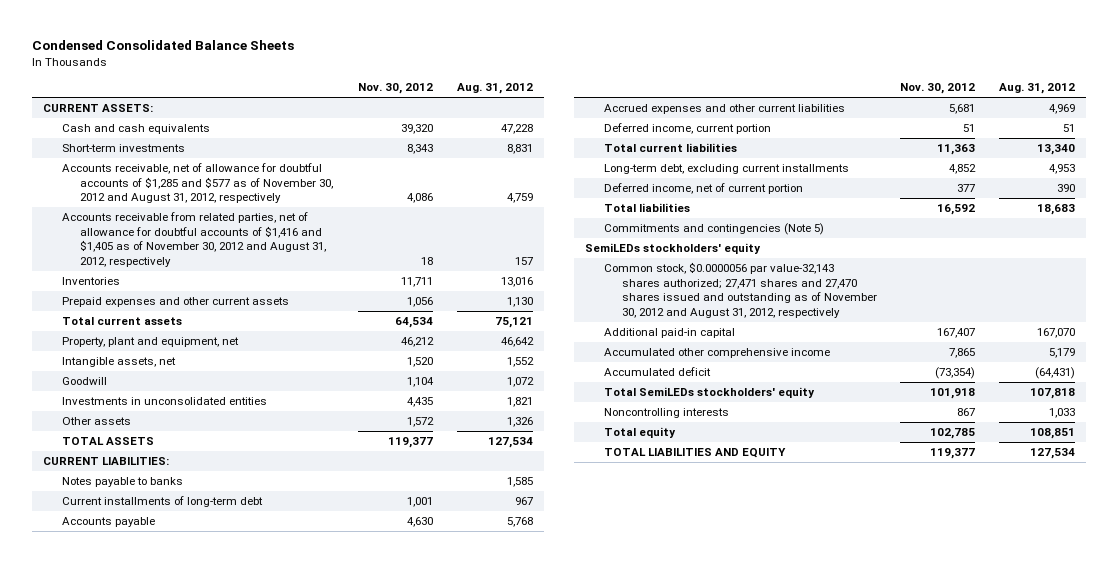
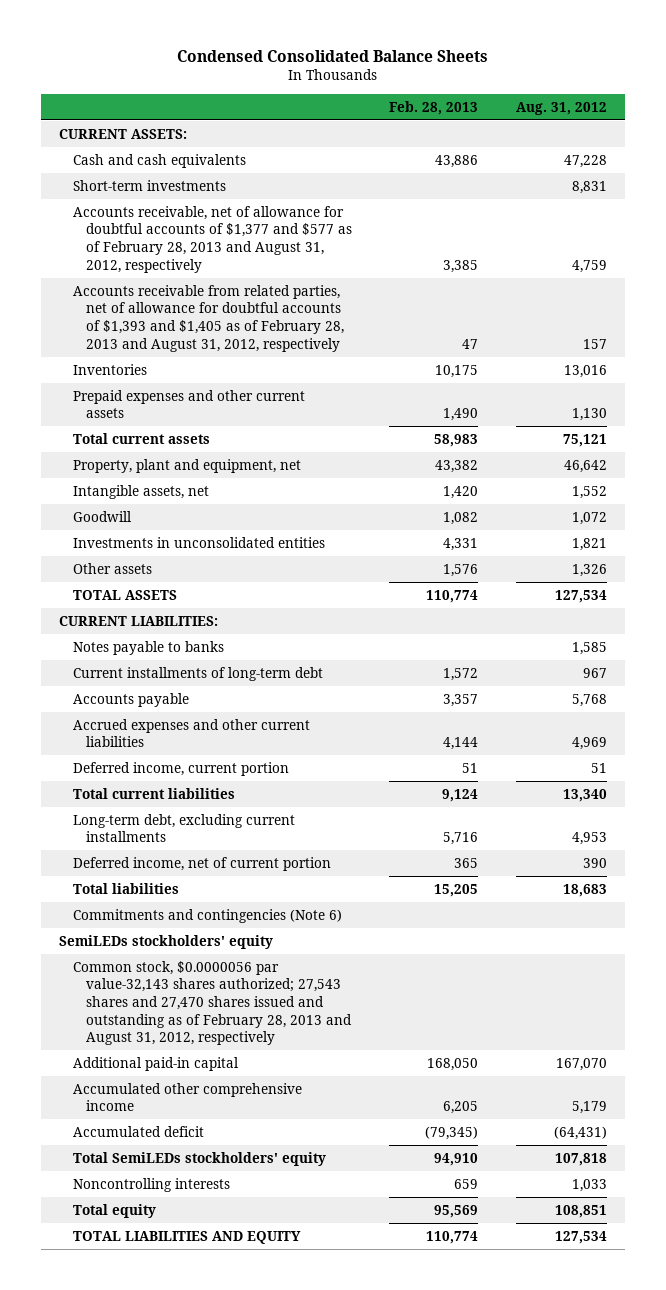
[358,83,434,95] Nov. 30, 2012 -> none
none -> [389,100,479,115] Feb. 28, 2013
[61,163,334,204] Accounts receivable, net of allowance for doubtful accounts of $1,285 and $577 as of November 30, 2012 and August 31, 2012, respectively -> [72,205,353,273] Accounts receivable, net of allowance for doubtful accounts of $1,377 and $577 as of February 28, 2013 and August 31, 2012, respectively
[61,212,327,268] Accounts receivable from related parties, net of allowance for doubtful accounts of $1,416 and $1,405 as of November 30, 2012 and August 31, 2012, respectively -> [72,284,345,352] Accounts receivable from related parties, net of allowance for doubtful accounts of $1,393 and $1,405 as of February 28, 2013 and August 31, 2012, respectively
[603,223,824,236] Commitments and contingencies (Note 5) -> [72,908,342,923] Commitments and contingencies (Note 6)
[603,262,877,319] Common stock, $0.0000056 par value-32,143 shares authorized; 27,471 shares and 27,470 shares issued and outstanding as of November 30, 2012 and August 31, 2012, respectively -> [72,960,353,1046] Common stock, $0.0000056 par value-32,143 shares authorized; 27,543 shares and 27,470 shares issued and outstanding as of February 28, 2013 and August 31, 2012, respectively

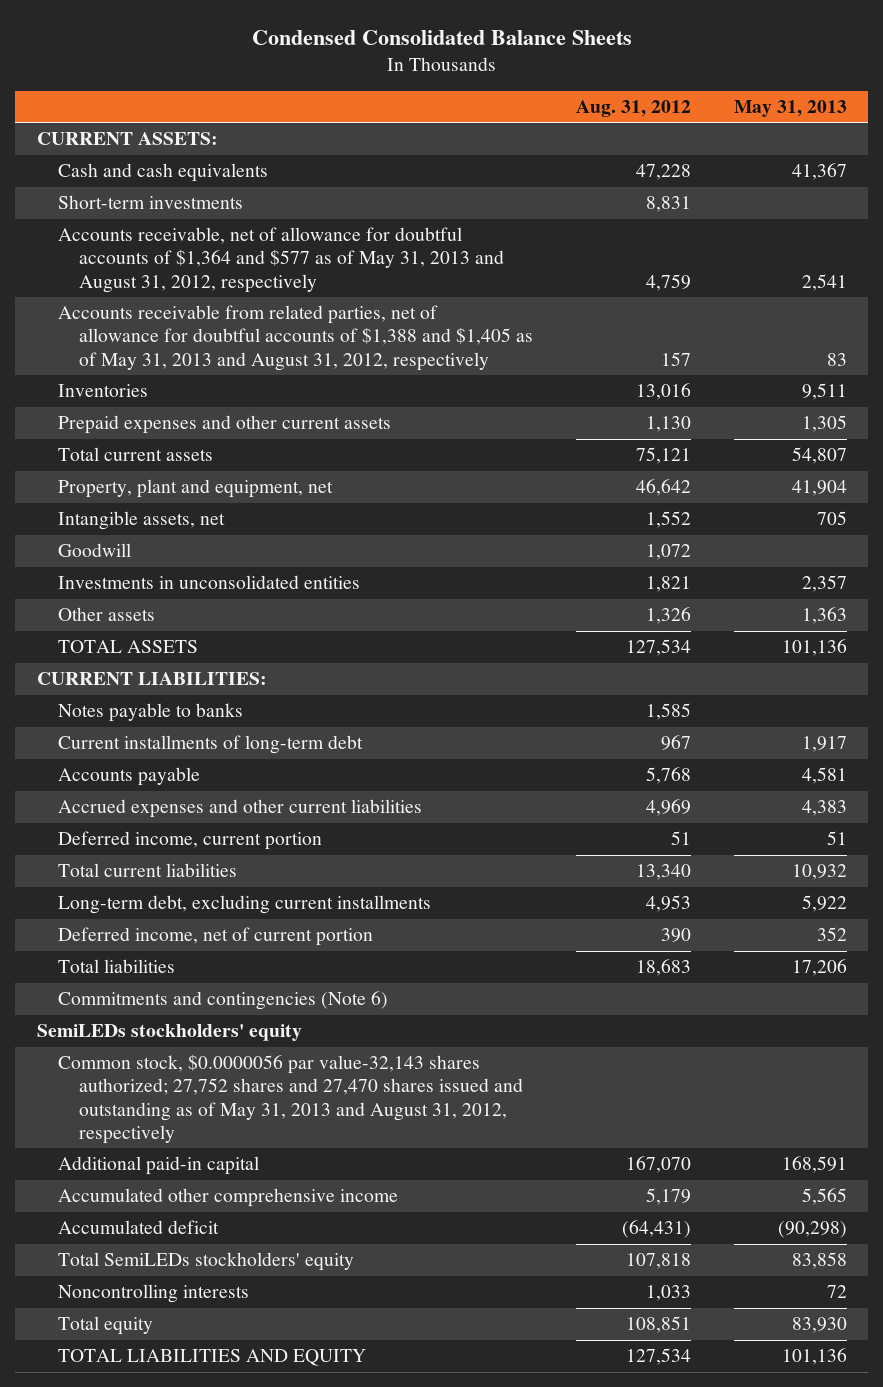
[389,100,479,115] Feb. 28, 2013 -> none
none -> [733,99,847,117] May 31, 2013
[72,205,353,273] Accounts receivable, net of allowance for doubtful accounts of $1,377 and $577 as of February 28, 2013 and August 31, 2012, respectively -> [57,227,505,293] Accounts receivable, net of allowance for doubtful accounts of $1,364 and $577 as of May 31, 2013 and August 31, 2012, respectively
[72,284,345,352] Accounts receivable from related parties, net of allowance for doubtful accounts of $1,393 and $1,405 as of February 28, 2013 and August 31, 2012, respectively -> [57,305,534,371] Accounts receivable from related parties, net of allowance for doubtful accounts of $1,388 and $1,405 as of May 31, 2013 and August 31, 2012, respectively
[72,960,353,1046] Common stock, $0.0000056 par value-32,143 shares authorized; 27,543 shares and 27,470 shares issued and outstanding as of February 28, 2013 and August 31, 2012, respectively -> [57,1054,524,1144] Common stock, $0.0000056 par value-32,143 shares authorized; 27,752 shares and 27,470 shares issued and outstanding as of May 31, 2013 and August 31, 2012, respectively

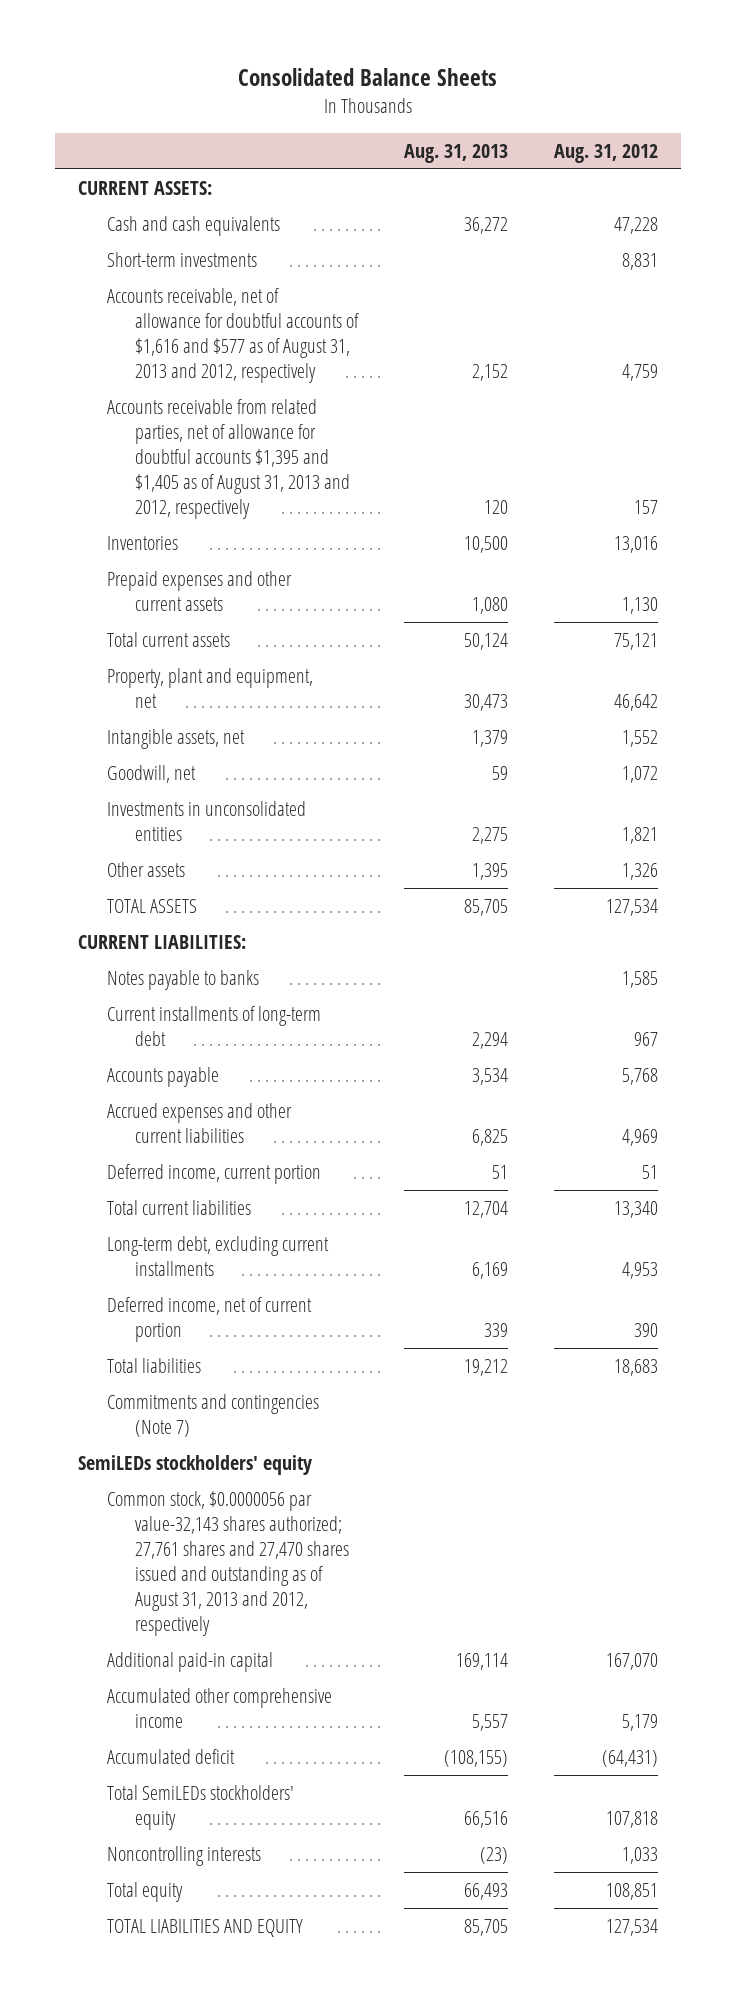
[251,30,632,46] Condensed Consolidated Balance Sheets -> [237,67,497,86] Consolidated Balance Sheets
[733,99,847,117] May 31, 2013 -> none
none -> [404,143,509,163] Aug. 31, 2013
[57,227,505,293] Accounts receivable, net of allowance for doubtful accounts of $1,364 and $577 as of May 31, 2013 and August 31, 2012, respectively -> [106,287,360,384] Accounts receivable, net of allowance for doubtful accounts of $1,616 and $577 as of August 31, 2013 and 2012, respectively
[57,305,534,371] Accounts receivable from related parties, net of allowance for doubtful accounts of $1,388 and $1,405 as of May 31, 2013 and August 31, 2012, respectively -> [106,398,351,520] Accounts receivable from related parties, net of allowance for doubtful accounts $1,395 and $1,405 as of August 31, 2013 and 2012, respectively
[57,543,131,558] Goodwill -> [106,764,196,783] Goodwill, net
[57,991,388,1011] Commitments and contingencies (Note 6) -> [106,1393,319,1437] Commitments and contingencies (Note 7)
[57,1054,524,1144] Common stock, $0.0000056 par value-32,143 shares authorized; 27,752 shares and 27,470 shares issued and outstanding as of May 31, 2013 and August 31, 2012, respectively -> [106,1490,350,1637] Common stock, $0.0000056 par value-32,143 shares authorized; 27,761 shares and 27,470 shares issued and outstanding as of August 31, 2013 and 2012, respectively

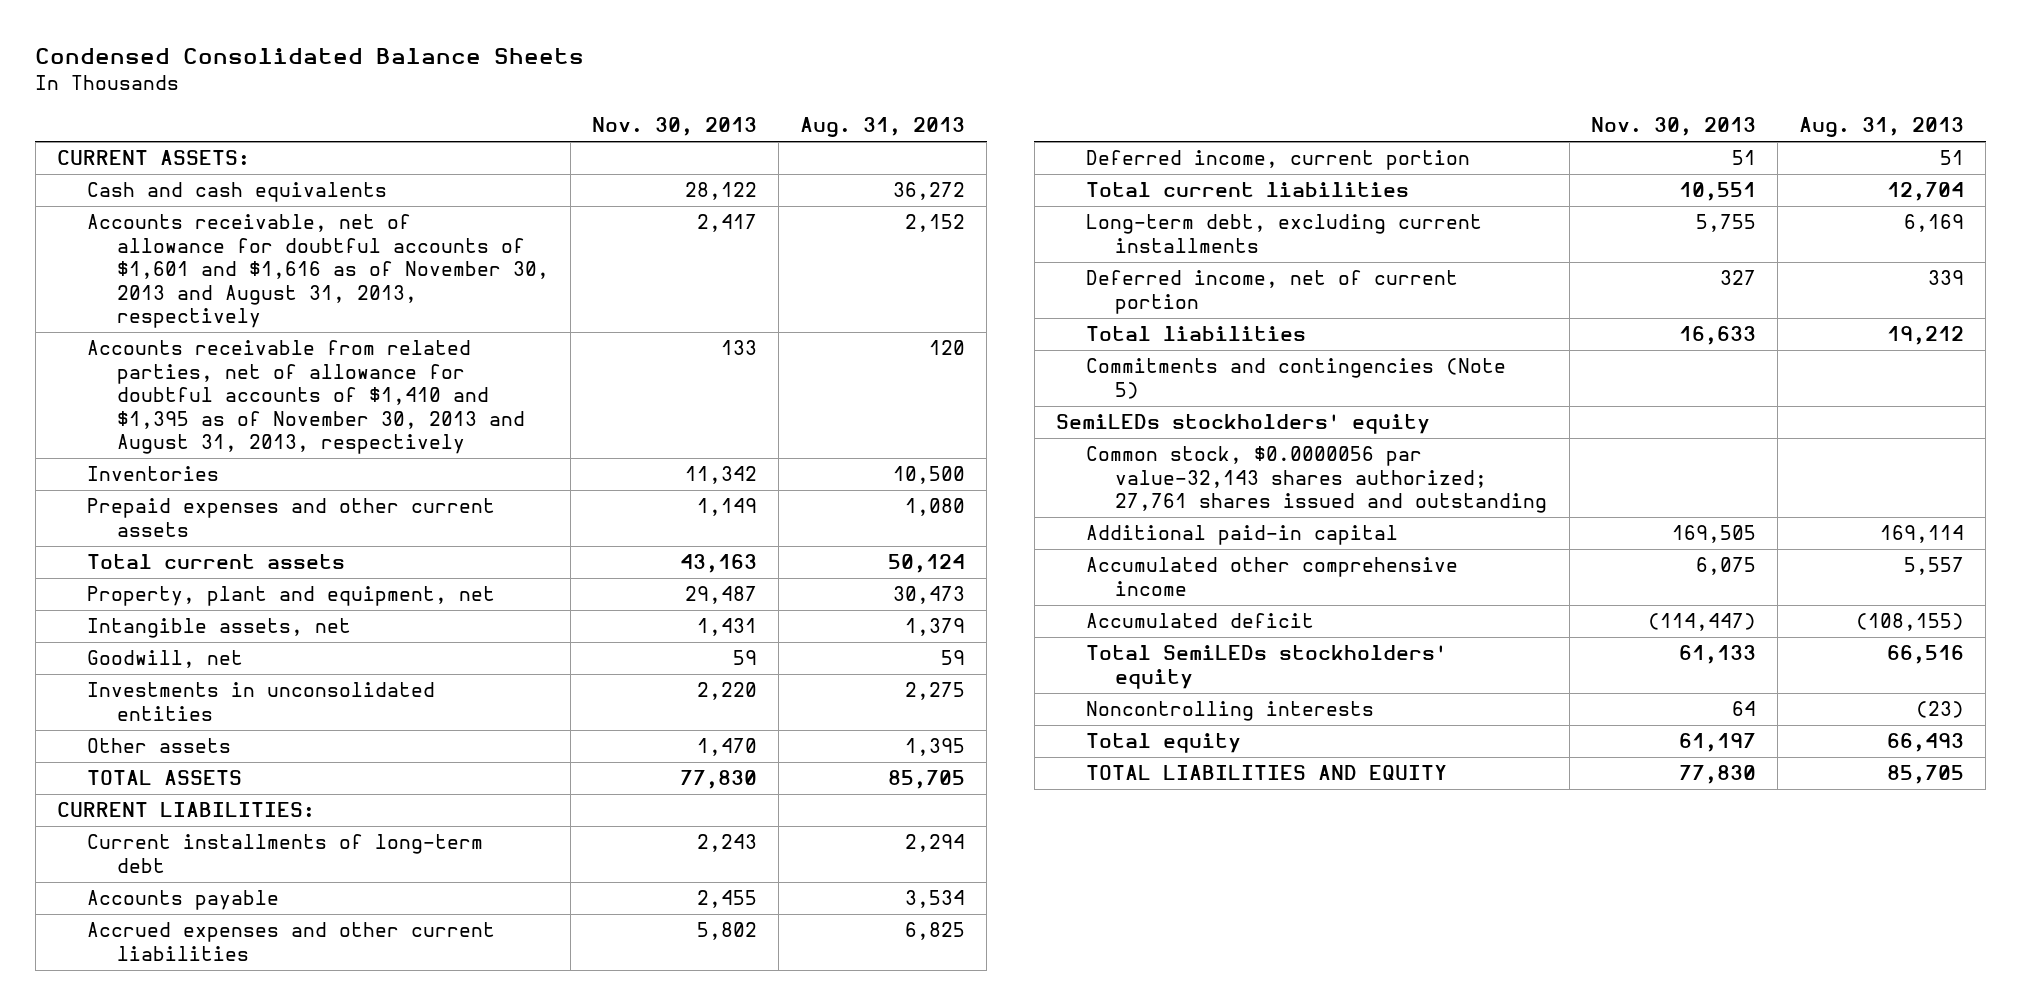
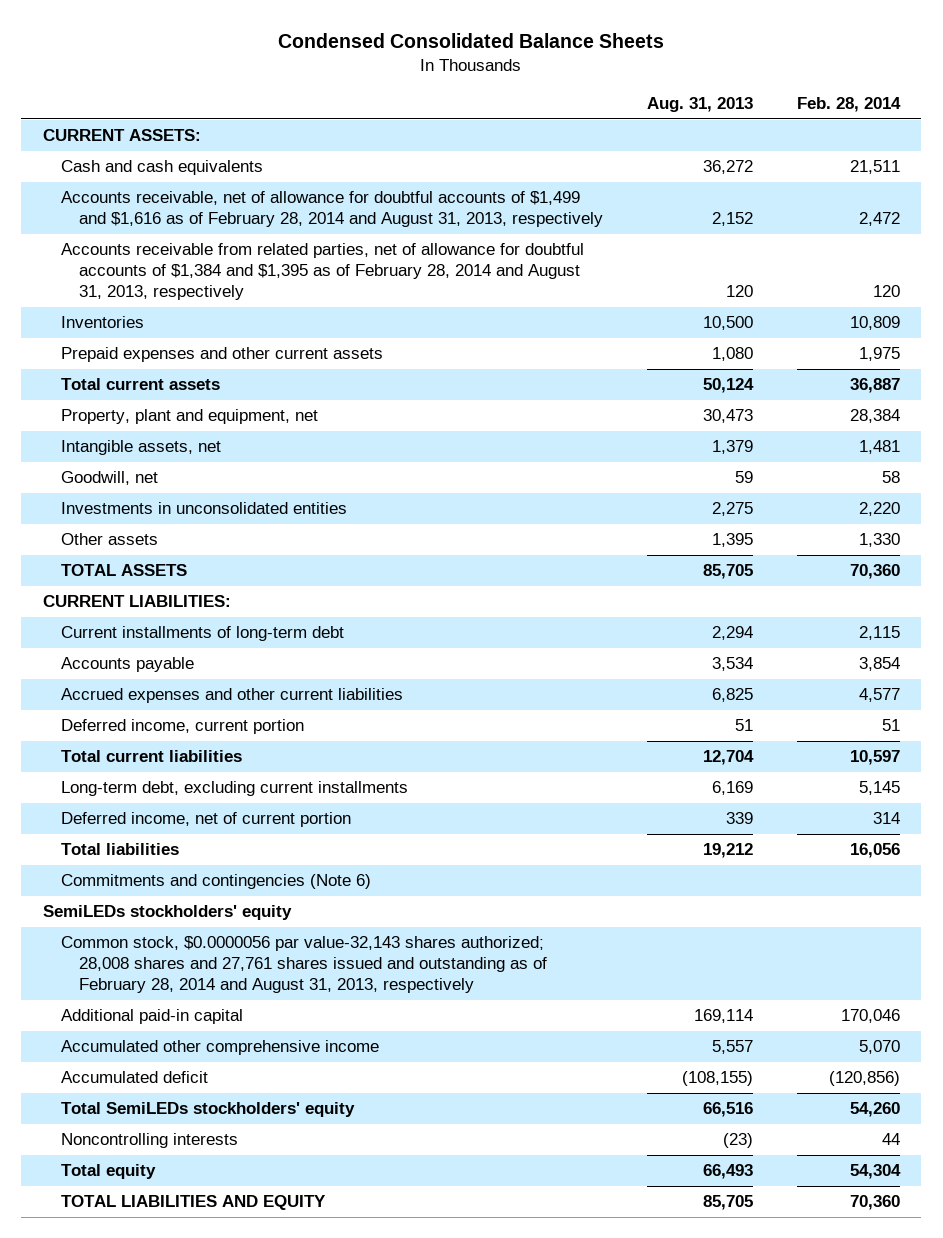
[591,117,757,137] Nov. 30, 2013 -> none
none -> [796,97,901,113] Feb. 28, 2014
[86,214,549,329] Accounts receivable, net of allowance for doubtful accounts of $1,601 and $1,616 as of November 30, 2013 and August 31, 2013, respectively -> [61,191,604,228] Accounts receivable, net of allowance for doubtful accounts of $1,499 and $1,616 as of February 28, 2014 and August 31, 2013, respectively
[86,340,525,455] Accounts receivable from related parties, net of allowance for doubtful accounts of $1,410 and $1,395 as of November 30, 2013 and August 31, 2013, respectively -> [61,243,585,301] Accounts receivable from related parties, net of allowance for doubtful accounts of $1,384 and $1,395 as of February 28, 2014 and August 31, 2013, respectively
[1085,358,1506,399] Commitments and contingencies (Note 5) -> [61,874,372,890] Commitments and contingencies (Note 6)
[1085,446,1548,514] Common stock, $0.0000056 par value-32,143 shares authorized; 27,761 shares issued and outstanding -> [61,936,548,994] Common stock, $0.0000056 par value-32,143 shares authorized; 28,008 shares and 27,761 shares issued and outstanding as of February 28, 2014 and August 31, 2013, respectively

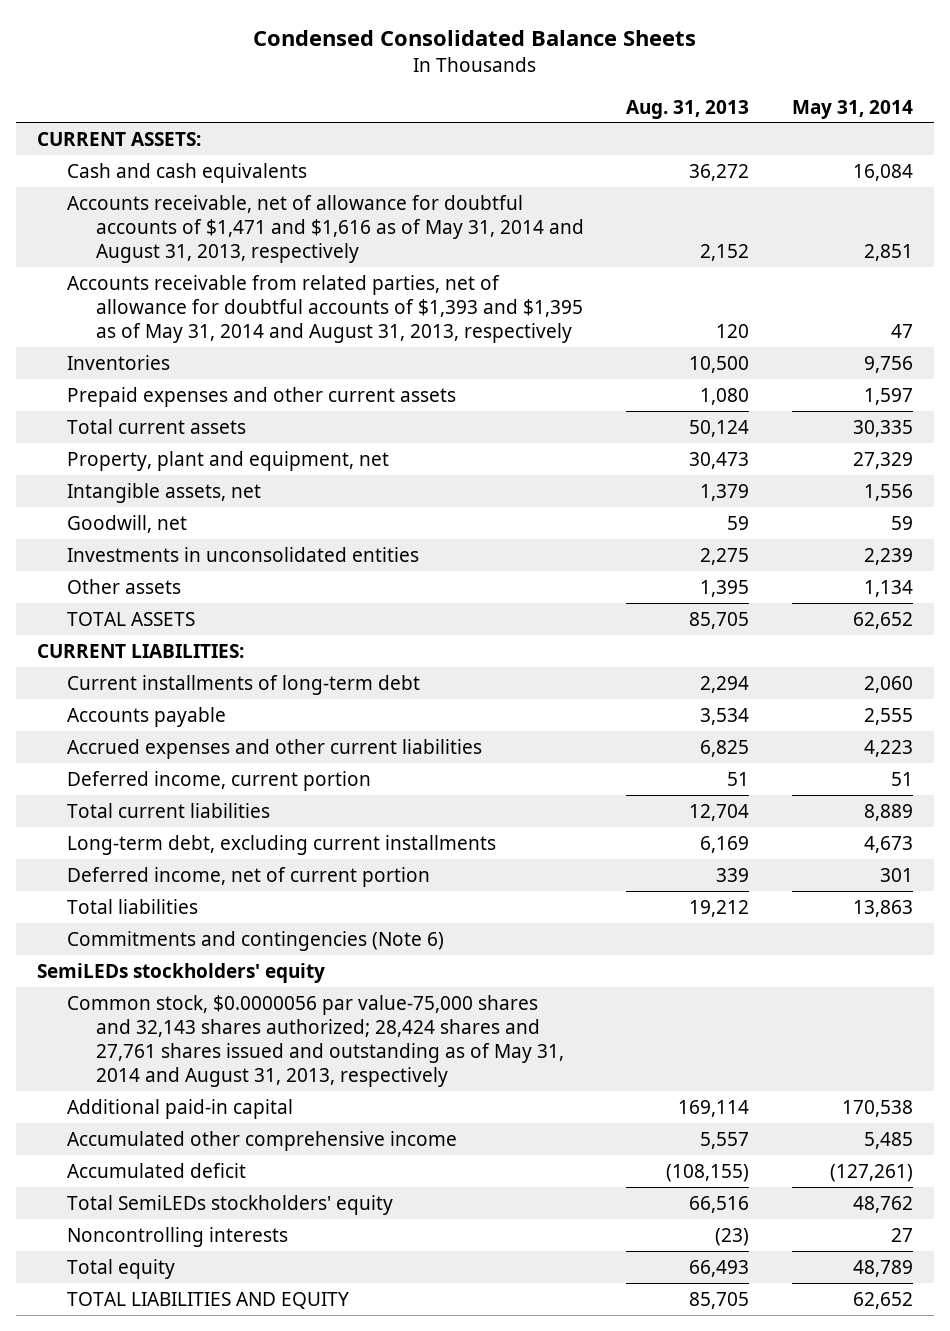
[796,97,901,113] Feb. 28, 2014 -> none
none -> [791,99,913,119] May 31, 2014
[61,191,604,228] Accounts receivable, net of allowance for doubtful accounts of $1,499 and $1,616 as of February 28, 2014 and August 31, 2013, respectively -> [66,194,584,263] Accounts receivable, net of allowance for doubtful accounts of $1,471 and $1,616 as of May 31, 2014 and August 31, 2013, respectively
[61,243,585,301] Accounts receivable from related parties, net of allowance for doubtful accounts of $1,384 and $1,395 as of February 28, 2014 and August 31, 2013, respectively -> [66,274,583,343] Accounts receivable from related parties, net of allowance for doubtful accounts of $1,393 and $1,395 as of May 31, 2014 and August 31, 2013, respectively
[61,936,548,994] Common stock, $0.0000056 par value-32,143 shares authorized; 28,008 shares and 27,761 shares issued and outstanding as of February 28, 2014 and August 31, 2013, respectively -> [66,994,564,1088] Common stock, $0.0000056 par value-75,000 shares and 32,143 shares authorized; 28,424 shares and 27,761 shares issued and outstanding as of May 31, 2014 and August 31, 2013, respectively

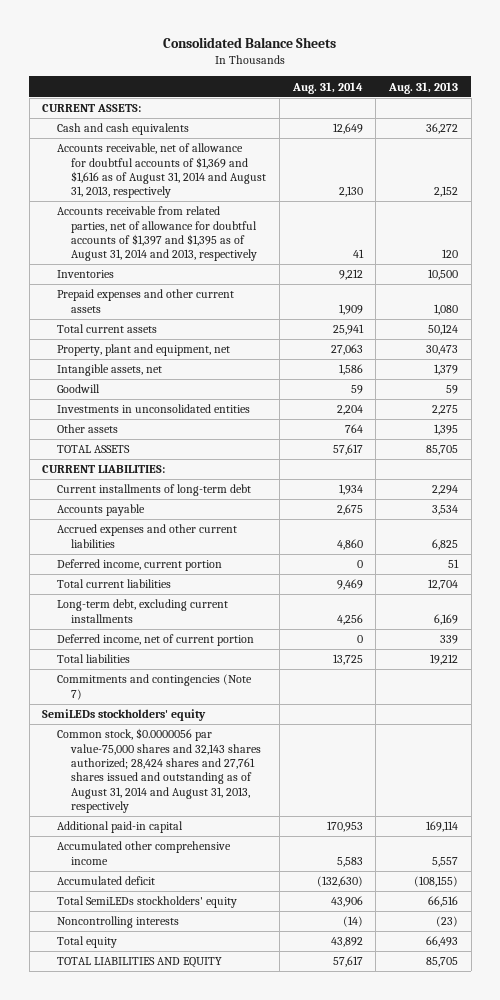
[253,29,697,46] Condensed Consolidated Balance Sheets -> [163,37,337,49] Consolidated Balance Sheets
[791,99,913,119] May 31, 2014 -> none
none -> [291,81,363,94] Aug. 31, 2014
[66,194,584,263] Accounts receivable, net of allowance for doubtful accounts of $1,471 and $1,616 as of May 31, 2014 and August 31, 2013, respectively -> [56,143,267,199] Accounts receivable, net of allowance for doubtful accounts of $1,369 and $1,616 as of August 31, 2014 and August 31, 2013, respectively
[66,274,583,343] Accounts receivable from related parties, net of allowance for doubtful accounts of $1,393 and $1,395 as of May 31, 2014 and August 31, 2013, respectively -> [56,206,258,262] Accounts receivable from related parties, net of allowance for doubtful accounts of $1,397 and $1,395 as of August 31, 2014 and 2013, respectively
[66,514,187,533] Goodwill, net -> [56,384,100,394] Goodwill
[66,930,444,951] Commitments and contingencies (Note 6) -> [56,674,252,700] Commitments and contingencies (Note 7)
[66,994,564,1088] Common stock, $0.0000056 par value-75,000 shares and 32,143 shares authorized; 28,424 shares and 27,761 shares issued and outstanding as of May 31, 2014 and August 31, 2013, respectively -> [56,728,262,814] Common stock, $0.0000056 par value-75,000 shares and 32,143 shares authorized; 28,424 shares and 27,761 shares issued and outstanding as of August 31, 2014 and August 31, 2013, respectively

